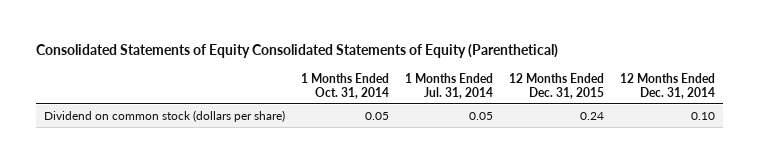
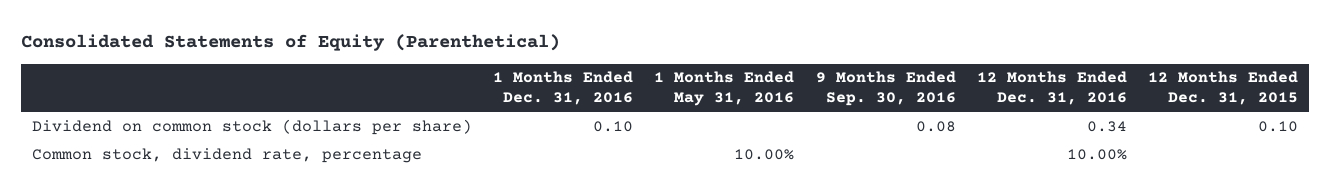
[36,44,559,59] Consolidated Statements of Equity Consolidated Statements of Equity (Parenthetical) -> [21,34,561,52] Consolidated Statements of Equity (Parenthetical)
[301,72,390,100] 1 Months Ended Oct. 31, 2014 -> none
[404,72,493,100] 1 Months Ended Jul. 31, 2014 -> none
[619,72,715,100] 12 Months Ended Dec. 31, 2014 -> none
none -> [493,71,634,106] 1 Months Ended Dec. 31, 2016
none -> [654,71,795,107] 1 Months Ended May 31, 2016
none -> [815,71,956,107] 9 Months Ended Sep. 30, 2016
none -> [976,71,1127,106] 12 Months Ended Dec. 31, 2016
[579,112,604,121] 0.24 -> [1258,120,1299,132] 0.10
none -> [31,147,422,163] Common stock, dividend rate, percentage

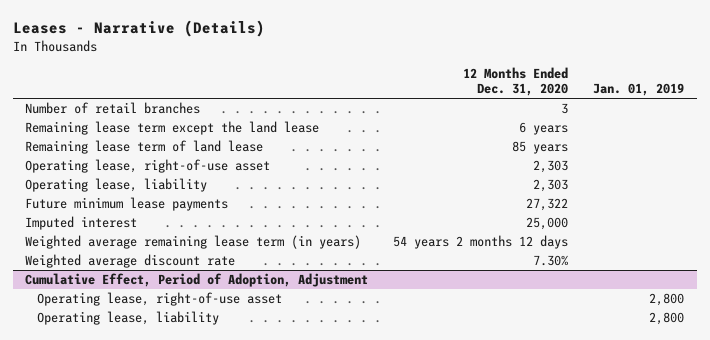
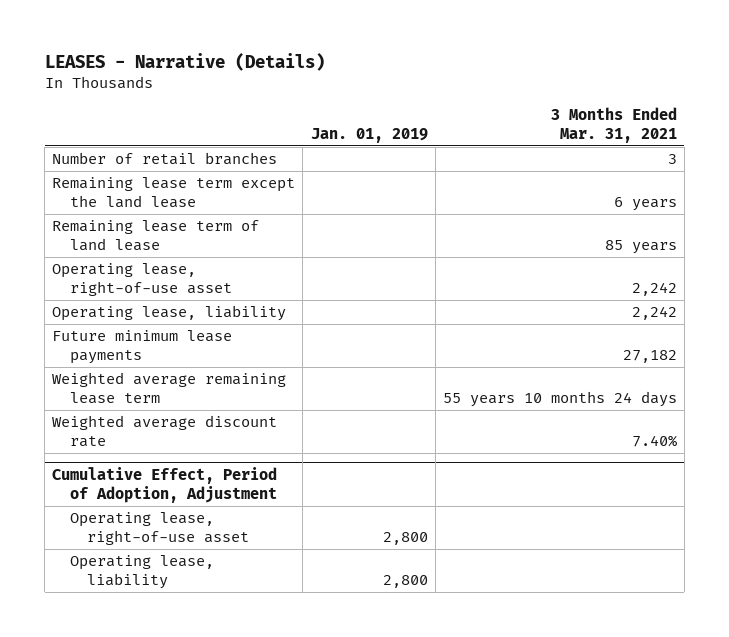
[13,20,266,38] Leases - Narrative (Details) -> [44,52,325,71] LEASES - Narrative (Details)
[463,67,569,97] 12 Months Ended Dec. 31, 2020 -> none
none -> [550,106,677,144] 3 Months Ended Mar. 31, 2021
[25,216,138,231] Imputed interest -> none
[25,235,362,250] Weighted average remaining lease term (in years) -> [52,372,287,405] Weighted average remaining lease term

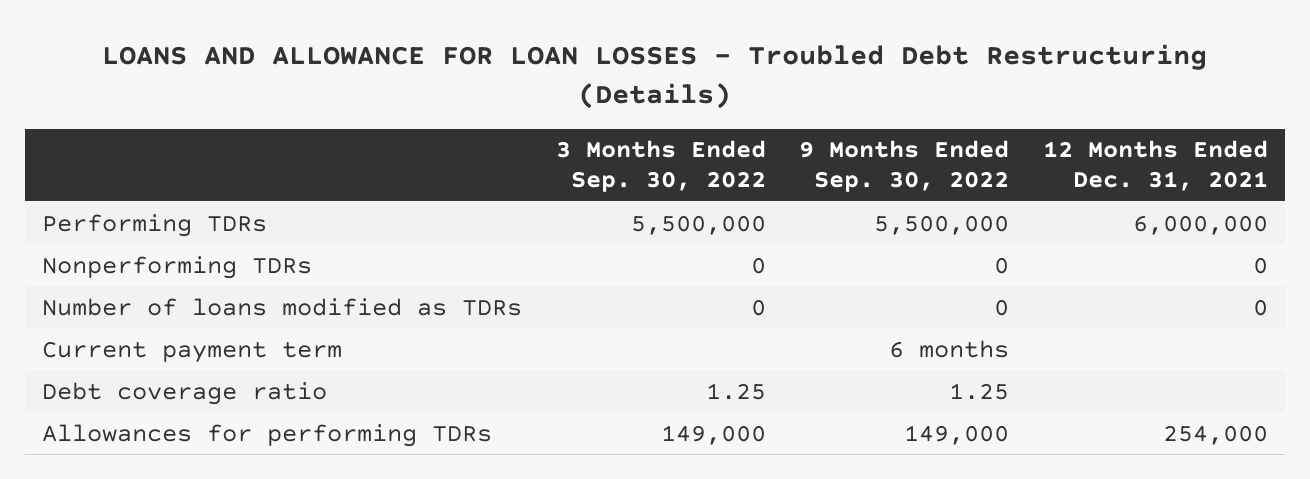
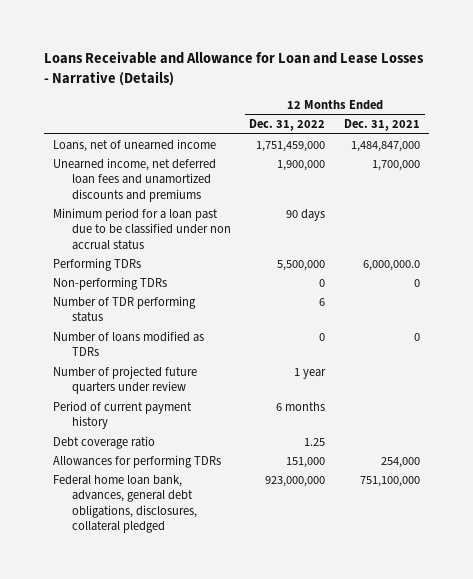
[102,44,1208,110] LOANS AND ALLOWANCE FOR LOAN LOSSES - Troubled Debt Restructuring (Details) -> [43,51,424,86] Loans Receivable and Allowance for Loan and Lease Losses - Narrative (Details)
[555,140,766,192] 3 Months Ended Sep. 30, 2022 -> none
[799,140,1010,192] 9 Months Ended Sep. 30, 2022 -> none
none -> [249,119,326,132] Dec. 31, 2022
none -> [53,138,217,152] Loans, net of unearned income
none -> [53,157,217,202] Unearned income, net deferred loan fees and unamortized discounts and premiums
none -> [53,207,231,250] Minimum period for a loan past due to be classified under non accrual status
[1133,214,1269,235] 6,000,000 -> [363,259,421,271] 6,000,000.0
[41,255,312,279] Nonperforming TDRs -> [53,276,168,290] Non-performing TDRs
none -> [53,295,197,323] Number of TDR performing status
none -> [53,365,198,395] Number of projected future quarters under review
[41,340,342,363] Current payment term -> [53,400,193,430] Period of current payment history
none -> [53,474,197,533] Federal home loan bank, advances, general debt obligations, disclosures, collateral pledged

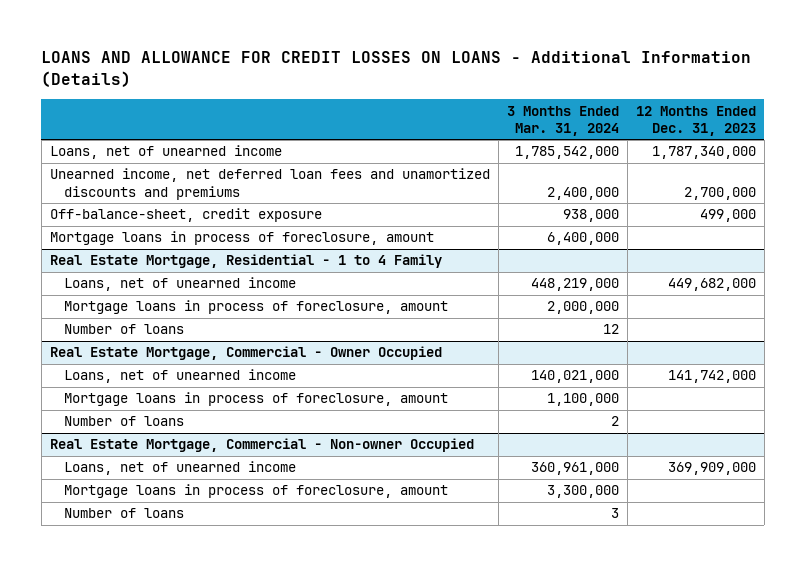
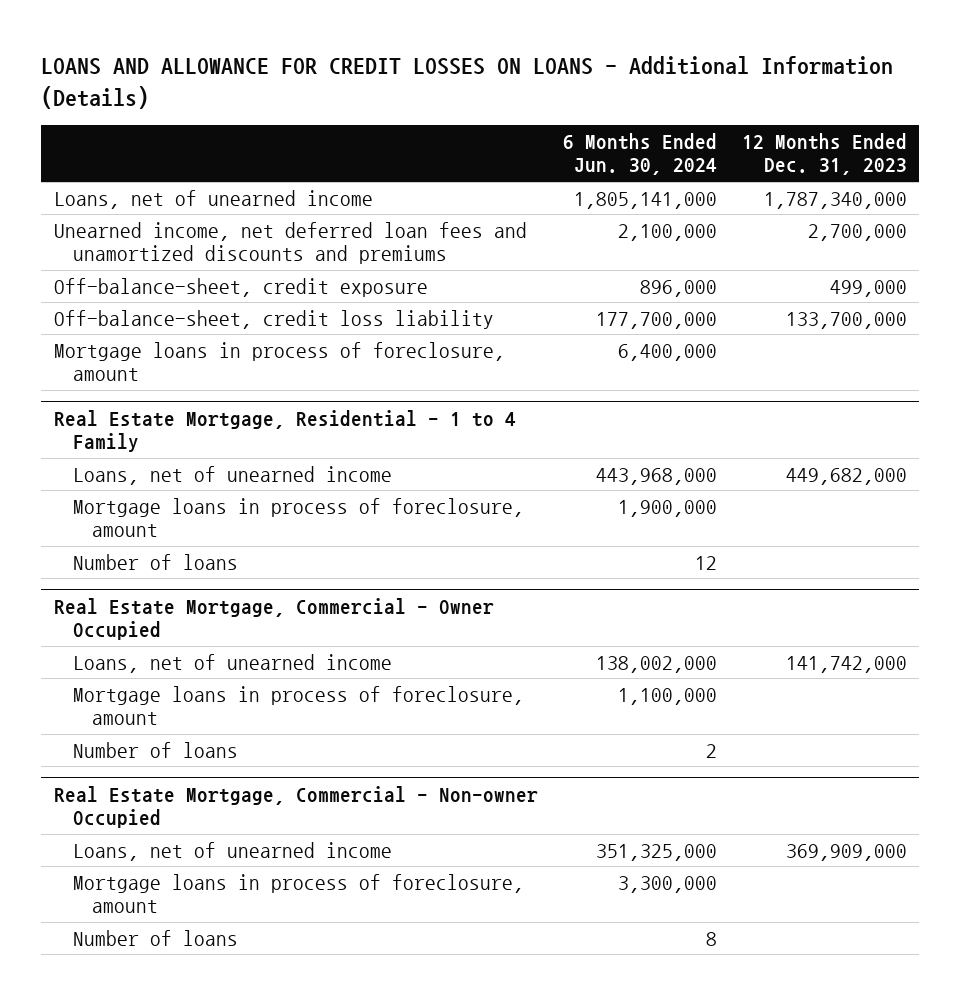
[506,105,619,137] 3 Months Ended Mar. 31, 2024 -> none
none -> [562,132,717,176] 6 Months Ended Jun. 30, 2024
none -> [53,309,494,329] Off-balance-sheet, credit loss liability

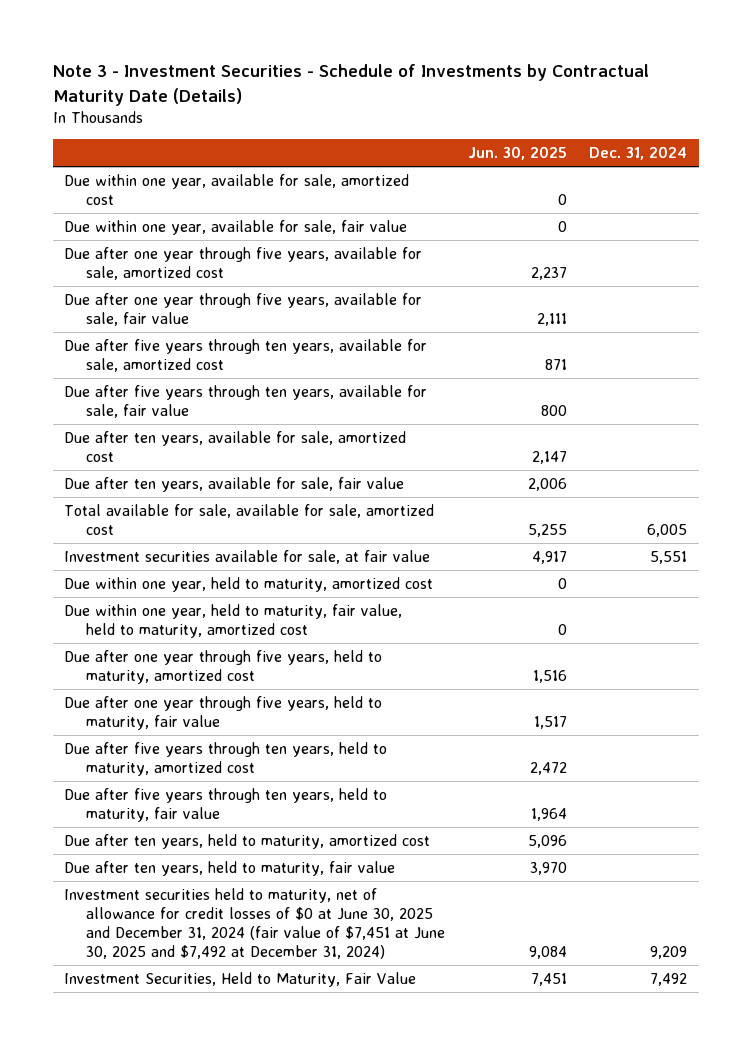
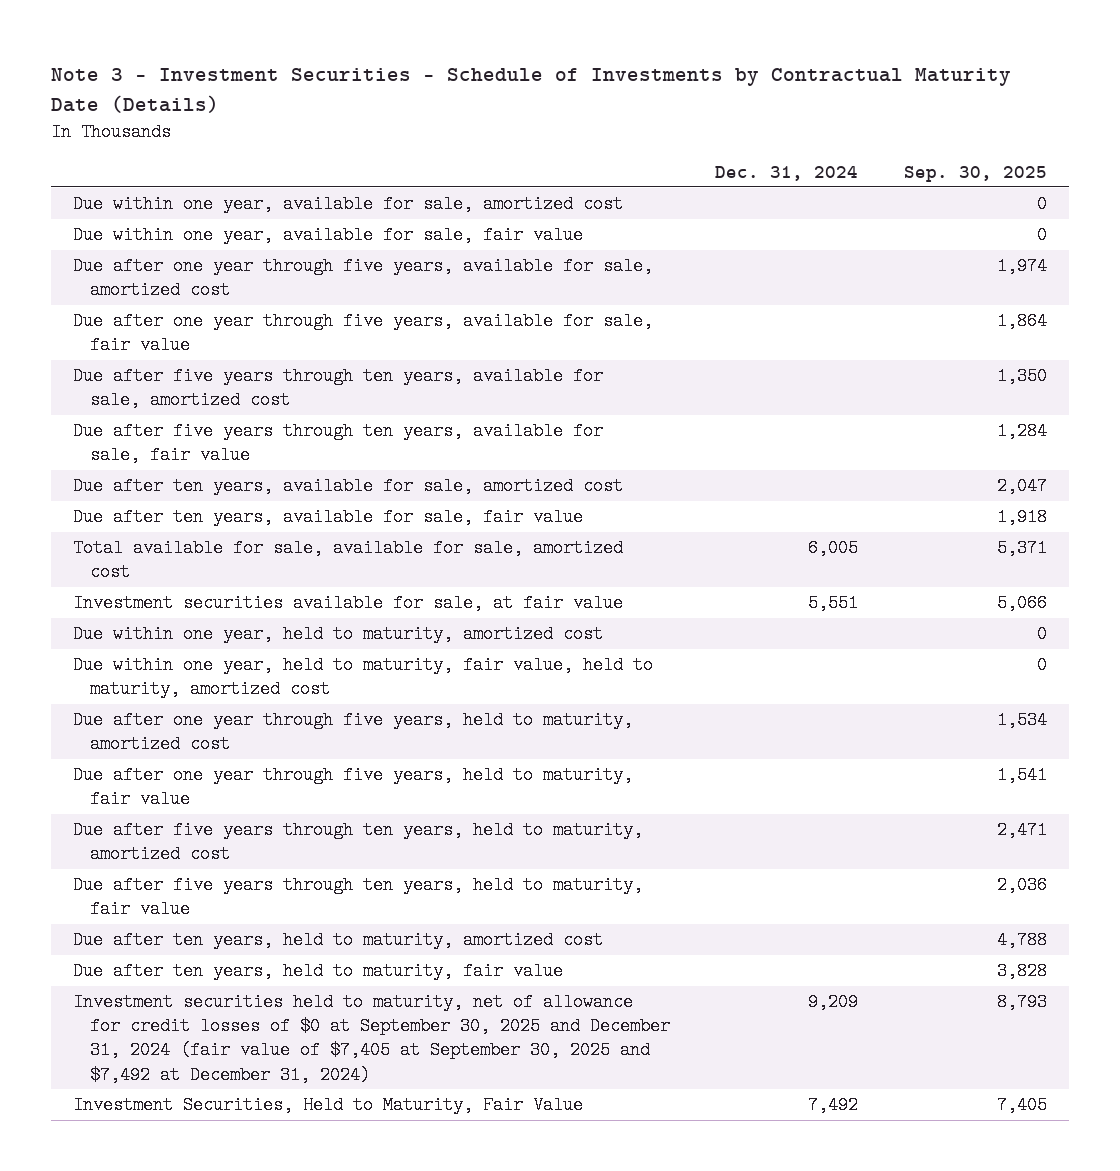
[467,145,567,160] Jun. 30, 2025 -> none
none -> [903,165,1047,182] Sep. 30, 2025
[63,888,446,959] Investment securities held to maturity, net of allowance for credit losses of $0 at June 30, 2025 and December 31, 2024 (fair value of $7,451 at June 30, 2025 and $7,492 at December 31, 2024) -> [73,993,671,1084] Investment securities held to maturity, net of allowance for credit losses of $0 at September 30, 2025 and December 31, 2024 (fair value of $7,405 at September 30, 2025 and $7,492 at December 31, 2024)

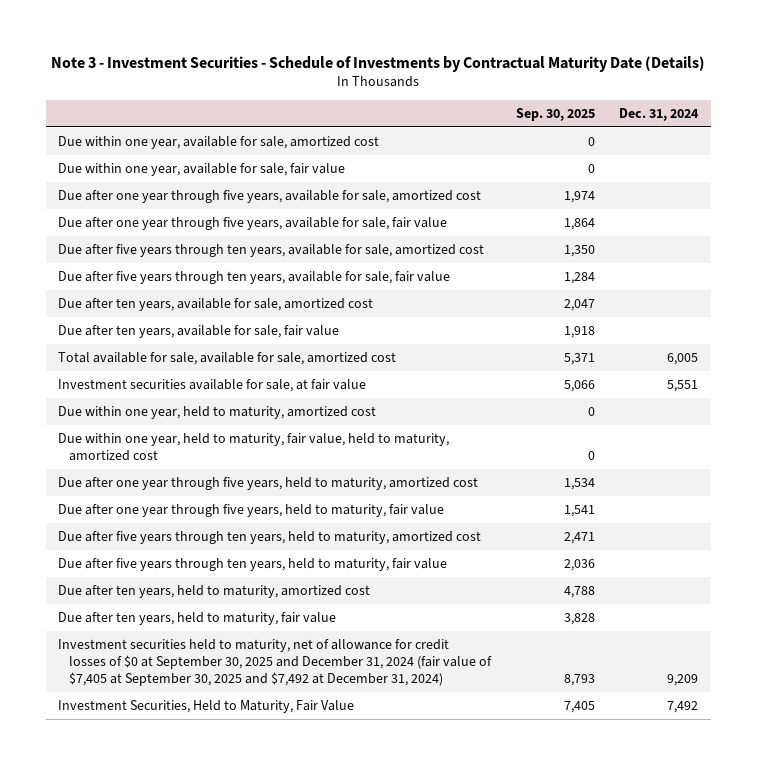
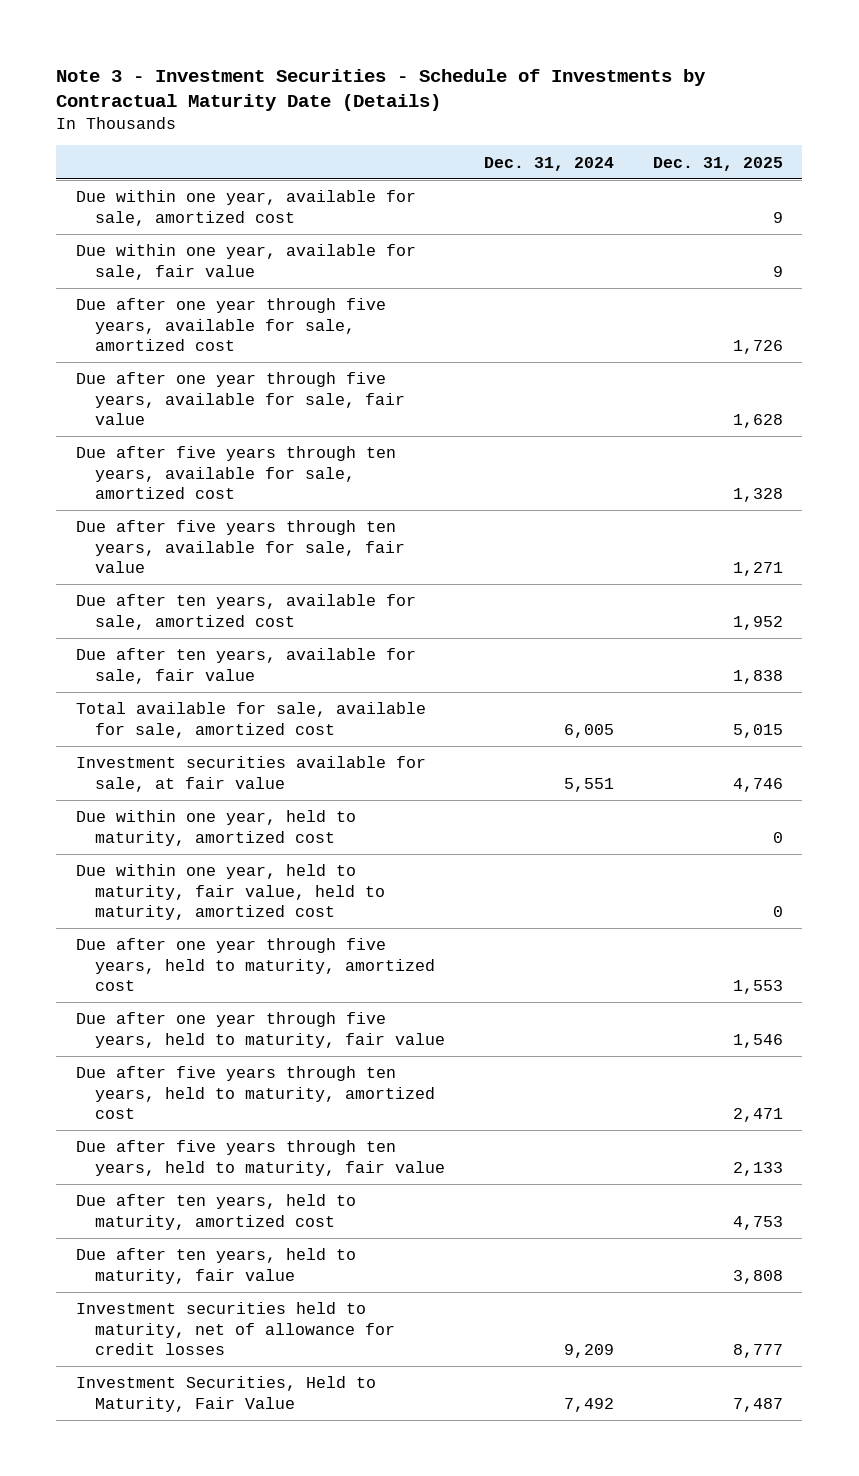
[515,107,595,121] Sep. 30, 2025 -> none
none -> [652,156,783,171] Dec. 31, 2025
[58,638,493,687] Investment securities held to maturity, net of allowance for credit losses of $0 at September 30, 2025 and December 31, 2024 (fair value of $7,405 at September 30, 2025 and $7,492 at December 31, 2024) -> [75,1302,395,1356] Investment securities held to maturity, net of allowance for credit losses

